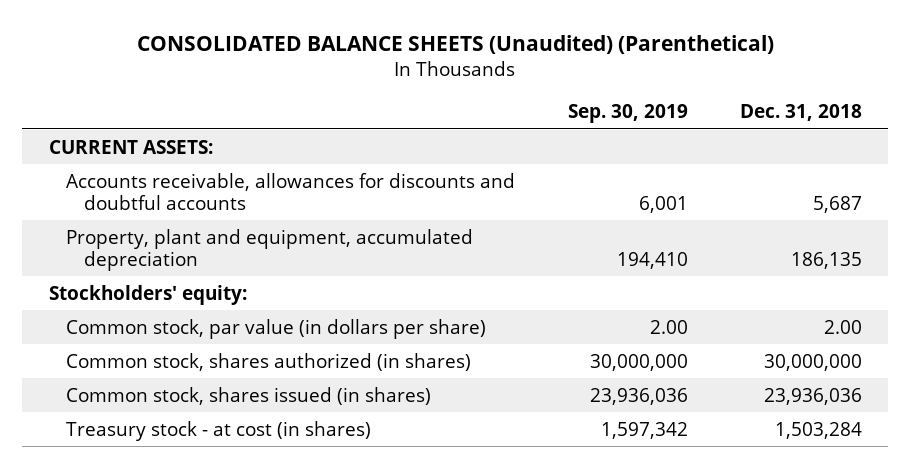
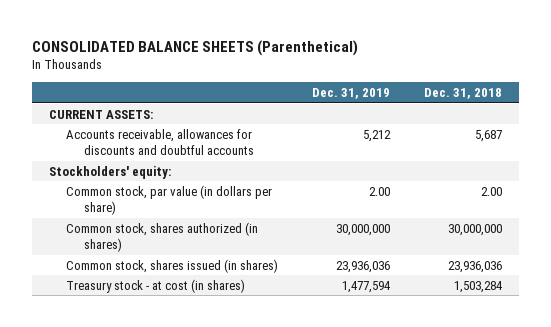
[137,34,775,54] CONSOLIDATED BALANCE SHEETS (Unaudited) (Parenthetical) -> [31,39,358,56] CONSOLIDATED BALANCE SHEETS (Parenthetical)
[567,103,688,123] Sep. 30, 2019 -> none
none -> [312,88,391,100] Dec. 31, 2019
[66,228,474,271] Property, plant and equipment, accumulated depreciation -> none

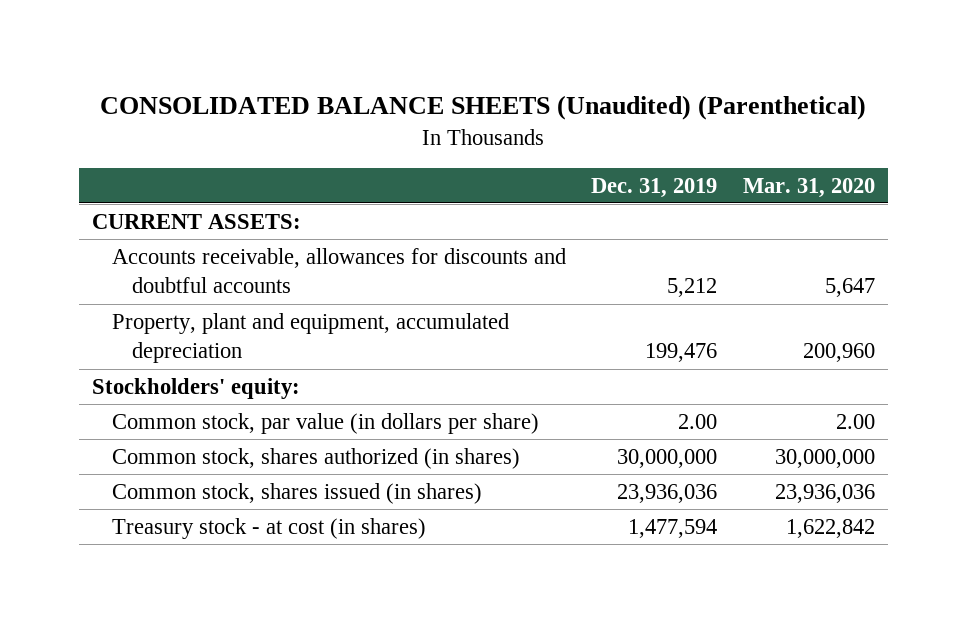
[31,39,358,56] CONSOLIDATED BALANCE SHEETS (Parenthetical) -> [100,95,867,121] CONSOLIDATED BALANCE SHEETS (Unaudited) (Parenthetical)
[424,88,503,100] Dec. 31, 2018 -> none
none -> [743,177,876,198] Mar. 31, 2020
none -> [111,313,509,364] Property, plant and equipment, accumulated depreciation

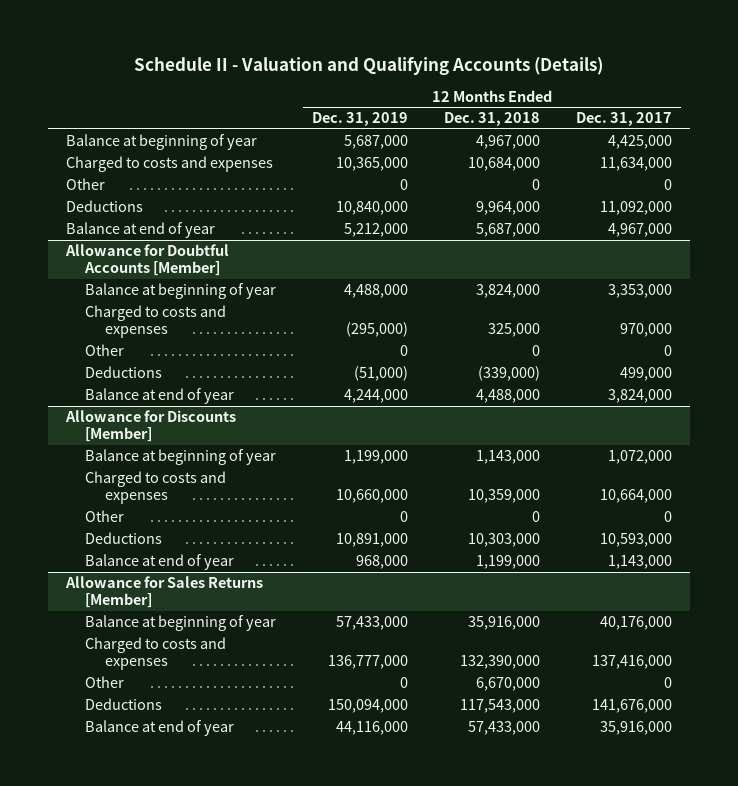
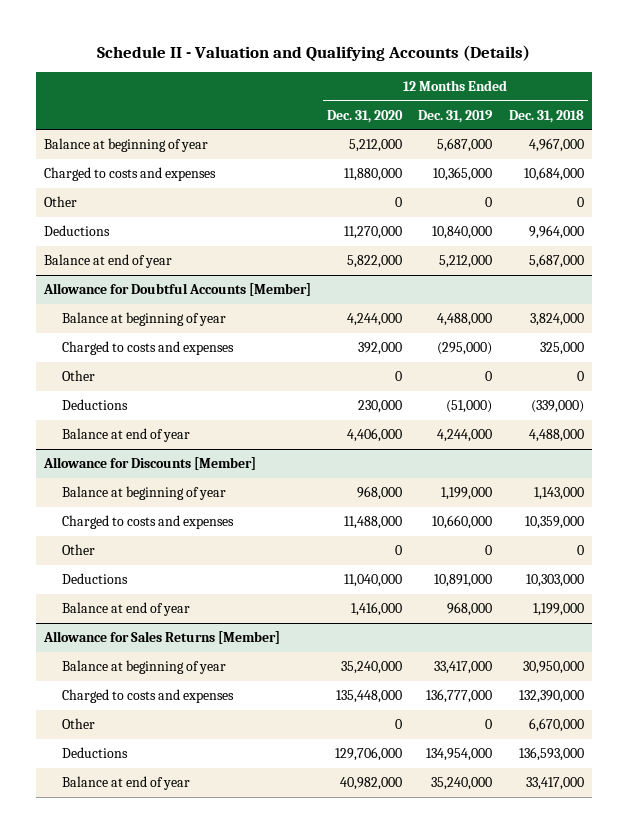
[576,112,673,127] Dec. 31, 2017 -> none
none -> [327,109,404,123] Dec. 31, 2020
[336,616,409,631] 57,433,000 -> [434,661,493,675] 33,417,000
[468,616,541,631] 35,916,000 -> [522,661,584,675] 30,950,000
[328,699,409,714] 150,094,000 -> [426,748,493,762] 134,954,000
[460,699,541,714] 117,543,000 -> [518,747,584,762] 136,593,000
[336,721,409,736] 44,116,000 -> [431,777,493,791] 35,240,000
[468,721,541,736] 57,433,000 -> [525,777,584,791] 33,417,000

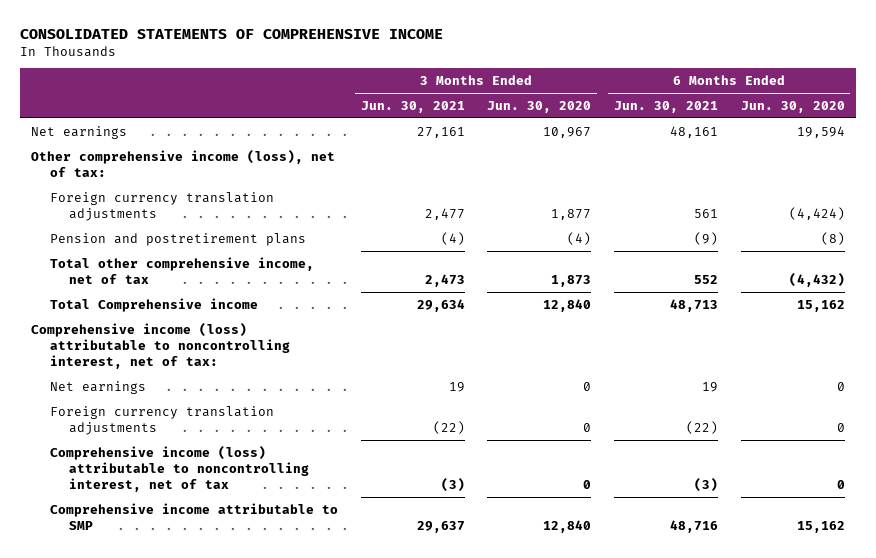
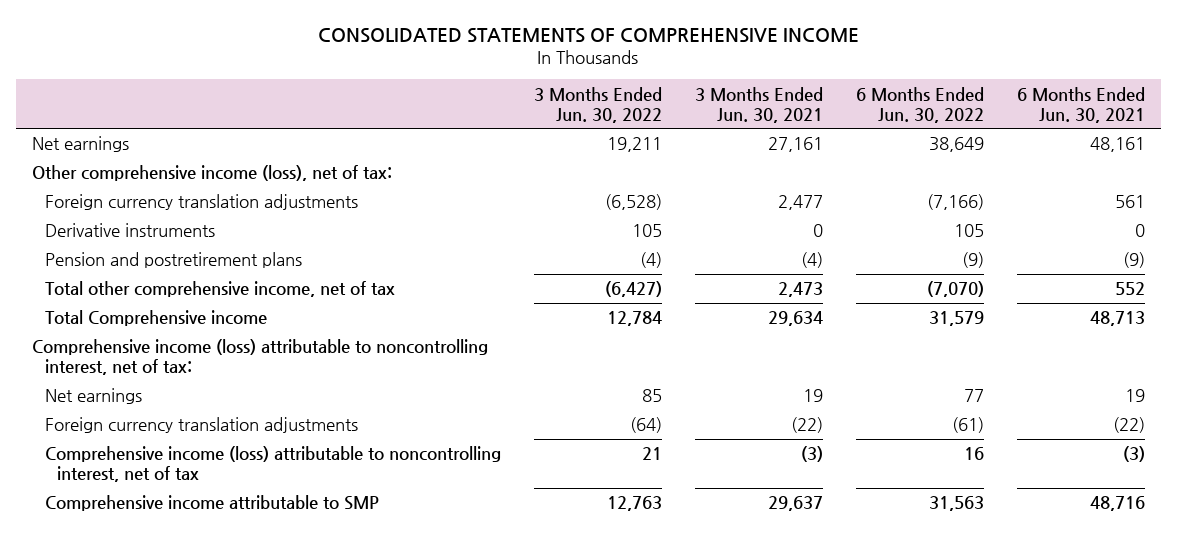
[487,100,592,113] Jun. 30, 2020 -> none
[740,100,845,113] Jun. 30, 2020 -> none
none -> [533,86,662,123] 3 Months Ended Jun. 30, 2022
none -> [855,86,984,123] 6 Months Ended Jun. 30, 2022
none -> [44,223,215,238] Derivative instruments

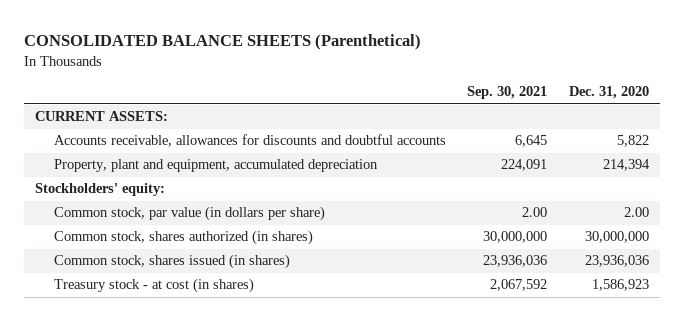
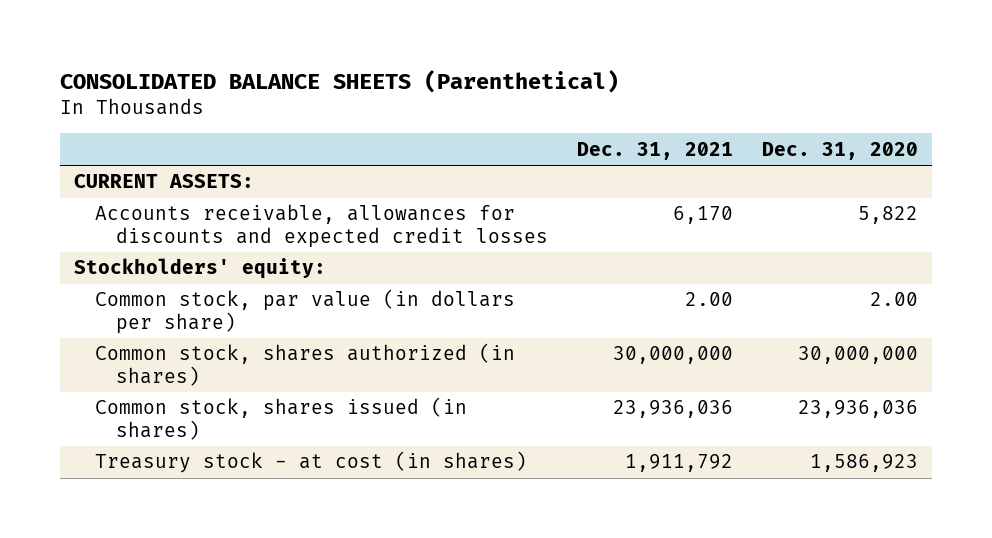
[467,86,548,100] Sep. 30, 2021 -> none
none -> [576,141,733,160] Dec. 31, 2021
[53,159,378,173] Property, plant and equipment, accumulated depreciation -> none
[53,134,446,148] Accounts receivable, allowances for discounts and doubtful accounts -> [94,204,548,248] Accounts receivable, allowances for discounts and expected credit losses

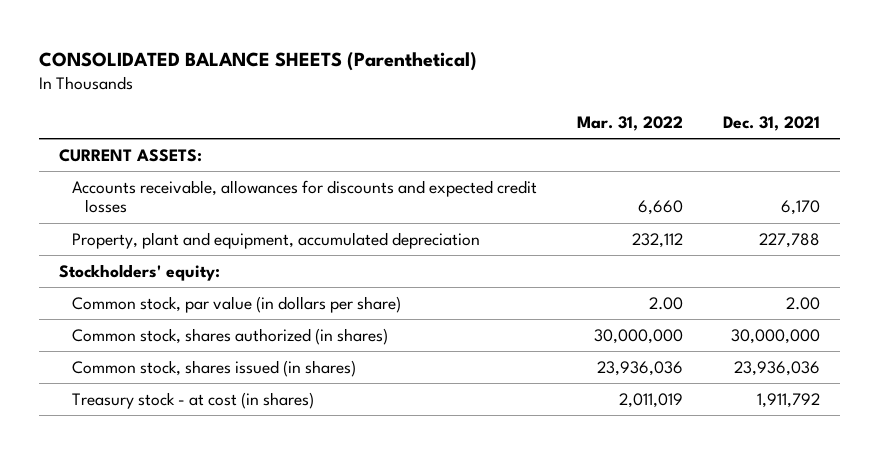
[761,141,918,160] Dec. 31, 2020 -> none
none -> [576,116,683,132] Mar. 31, 2022
none -> [72,231,481,249] Property, plant and equipment, accumulated depreciation

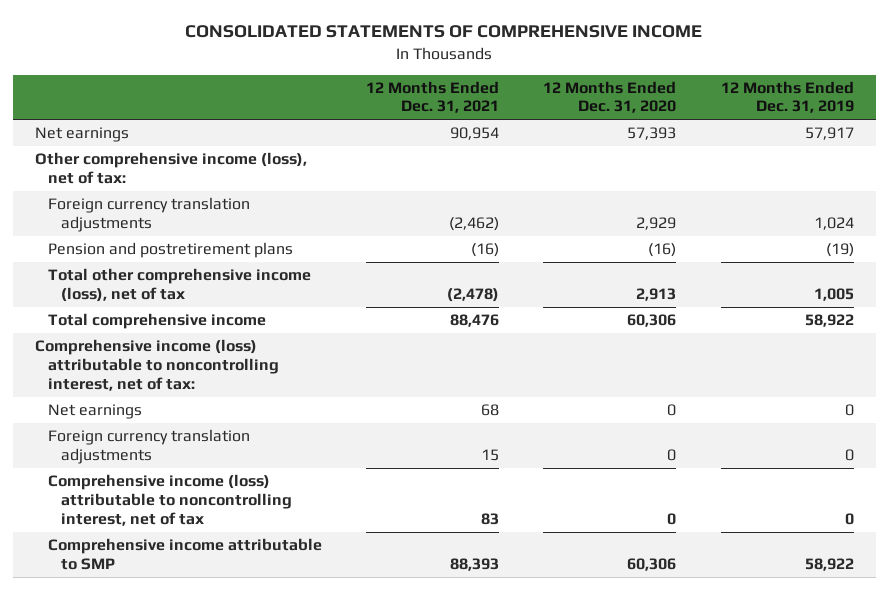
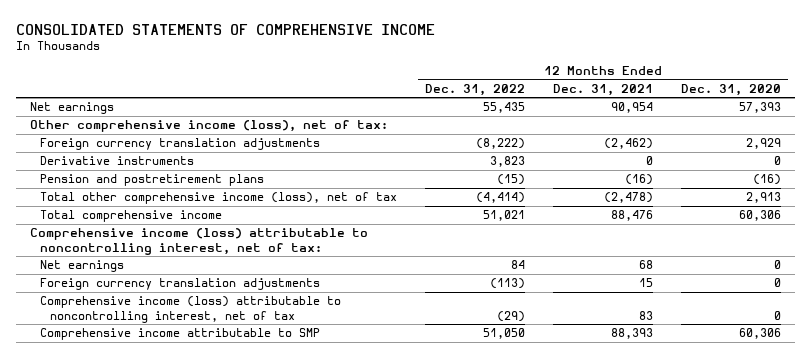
[720,80,854,114] 12 Months Ended Dec. 31, 2019 -> none
none -> [425,83,526,96] Dec. 31, 2022
none -> [40,156,195,166] Derivative instruments

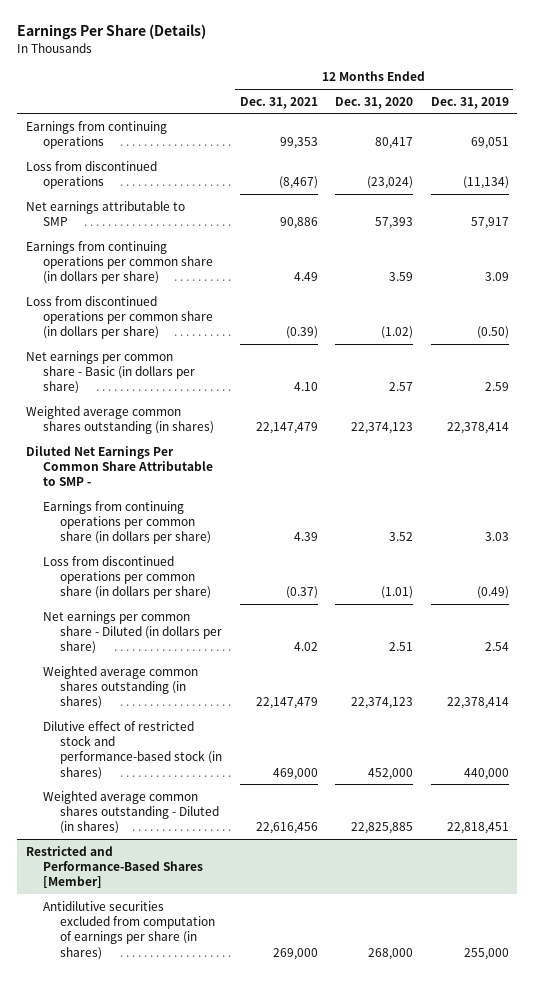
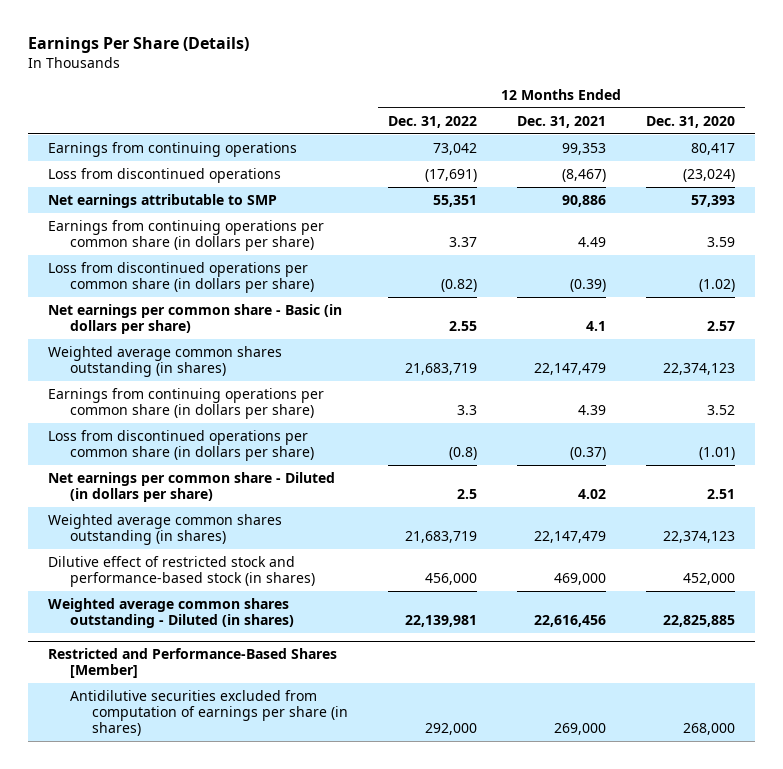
[430,96,509,109] Dec. 31, 2019 -> none
none -> [387,115,477,128] Dec. 31, 2022
[293,382,318,392] 4.10 -> [585,321,606,332] 4.1
[26,445,214,487] Diluted Net Earnings Per Common Share Attributable to SMP - -> none

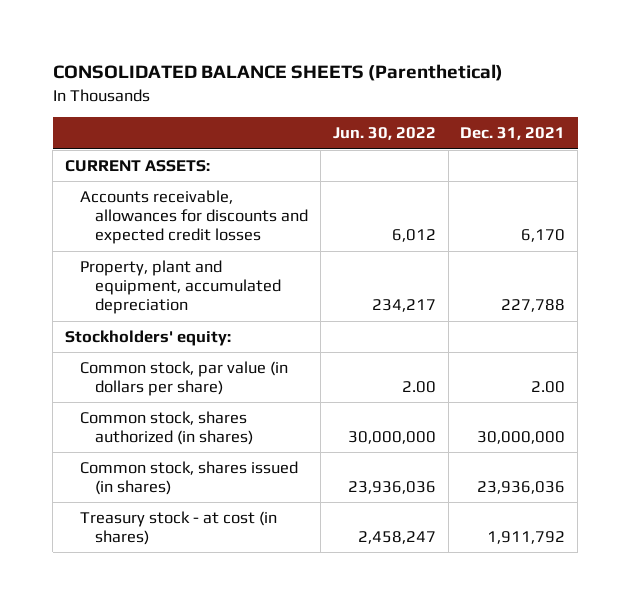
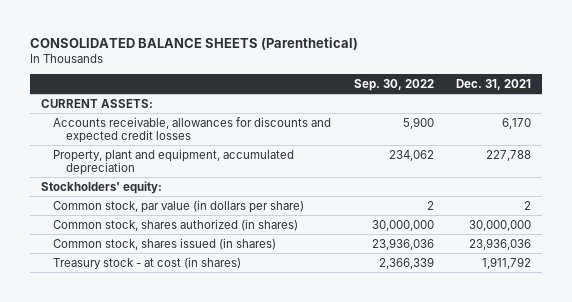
[332,127,436,141] Jun. 30, 2022 -> none
none -> [353,78,434,91] Sep. 30, 2022
[531,381,566,394] 2.00 -> [523,200,531,210] 2

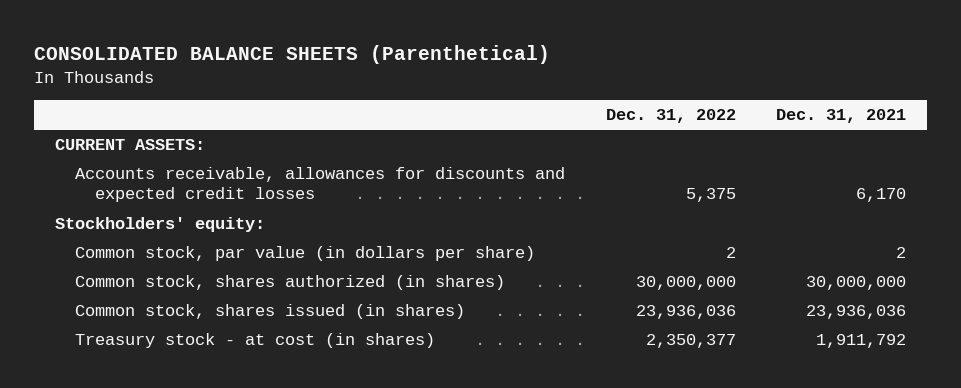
[353,78,434,91] Sep. 30, 2022 -> none
none -> [605,109,736,124] Dec. 31, 2022
[53,148,295,175] Property, plant and equipment, accumulated depreciation -> none

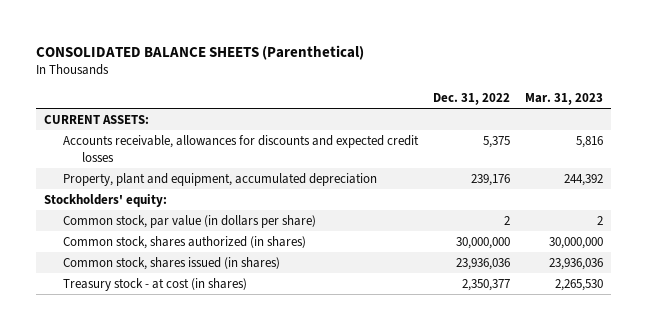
[776,109,907,124] Dec. 31, 2021 -> none
none -> [525,93,604,106] Mar. 31, 2023
none -> [62,172,377,186] Property, plant and equipment, accumulated depreciation

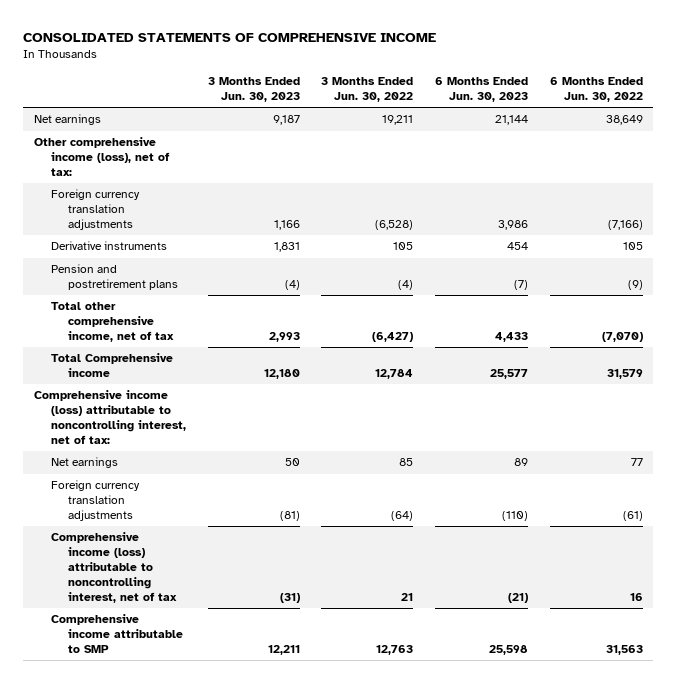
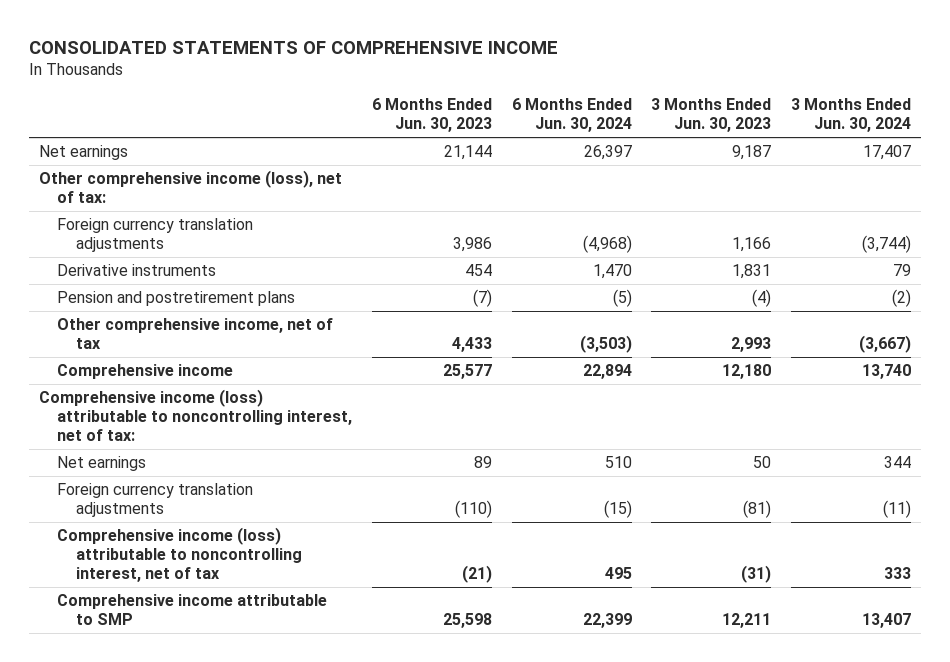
[321,77,414,102] 3 Months Ended Jun. 30, 2022 -> none
[549,77,643,102] 6 Months Ended Jun. 30, 2022 -> none
none -> [511,98,632,133] 6 Months Ended Jun. 30, 2024
none -> [791,98,912,133] 3 Months Ended Jun. 30, 2024
[51,302,174,343] Total other comprehensive income, net of tax -> [57,318,334,350] Other comprehensive income, net of tax
[51,353,174,378] Total Comprehensive income -> [57,364,234,380] Comprehensive income

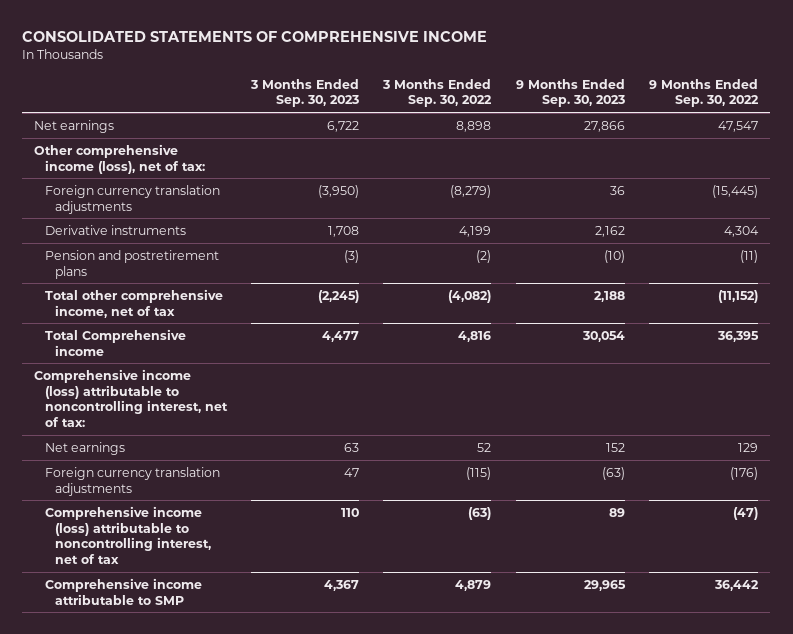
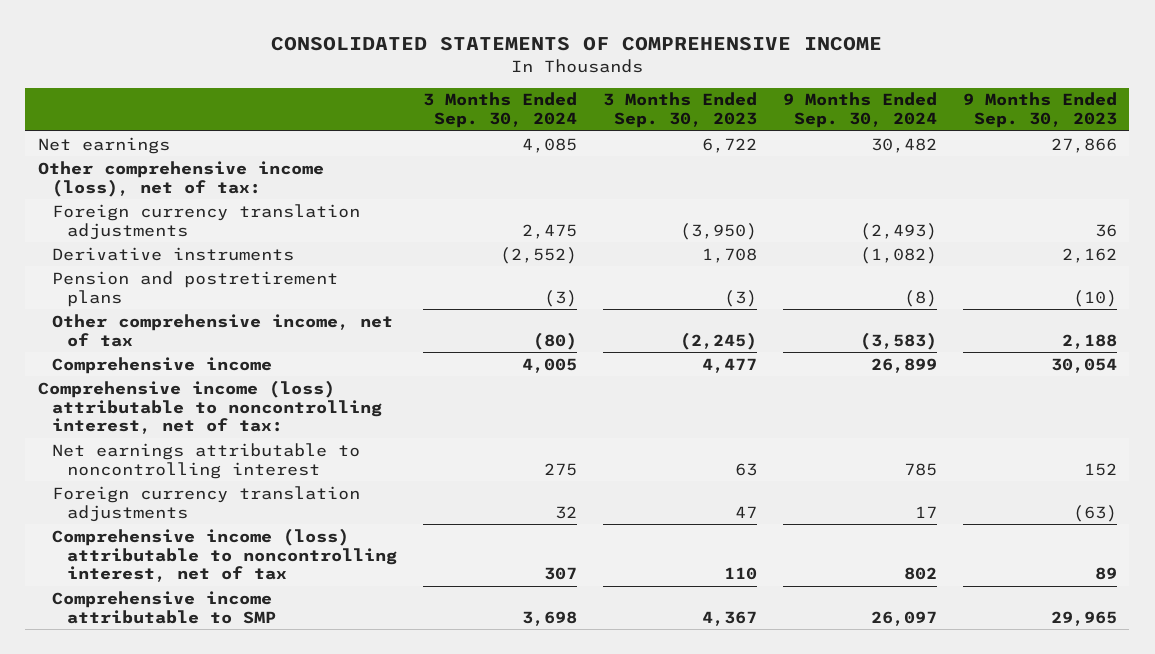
[382,78,493,108] 3 Months Ended Sep. 30, 2022 -> none
[649,78,760,108] 9 Months Ended Sep. 30, 2022 -> none
none -> [422,92,577,129] 3 Months Ended Sep. 30, 2024
none -> [782,92,937,129] 9 Months Ended Sep. 30, 2024
[44,288,223,318] Total other comprehensive income, net of tax -> [52,313,394,347] Other comprehensive income, net of tax
[44,328,186,356] Total Comprehensive income -> [52,356,273,374] Comprehensive income
[44,441,125,455] Net earnings -> [52,442,361,479] Net earnings attributable to noncontrolling interest

